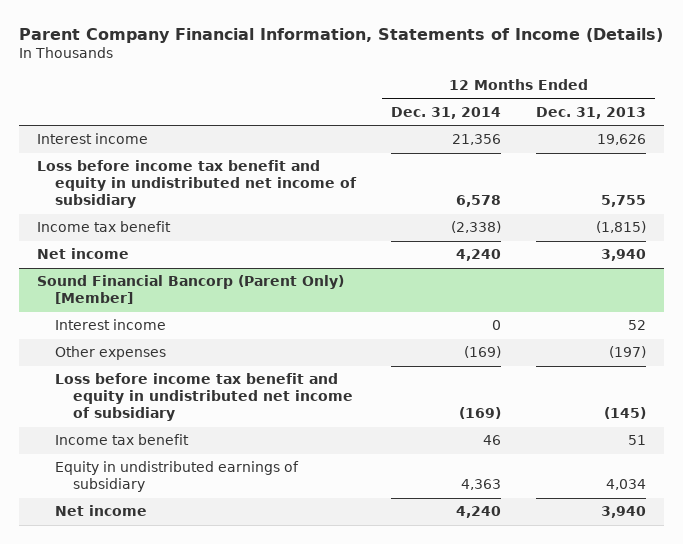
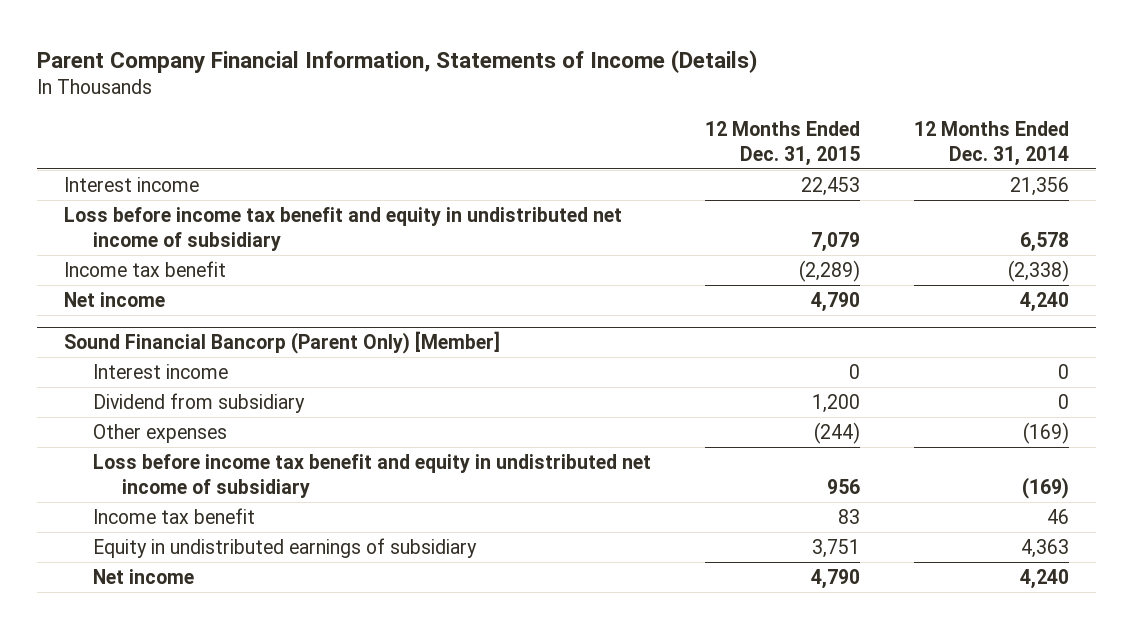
[536,106,647,119] Dec. 31, 2013 -> none
none -> [705,121,861,166] 12 Months Ended Dec. 31, 2015
none -> [93,392,306,413] Dividend from subsidiary

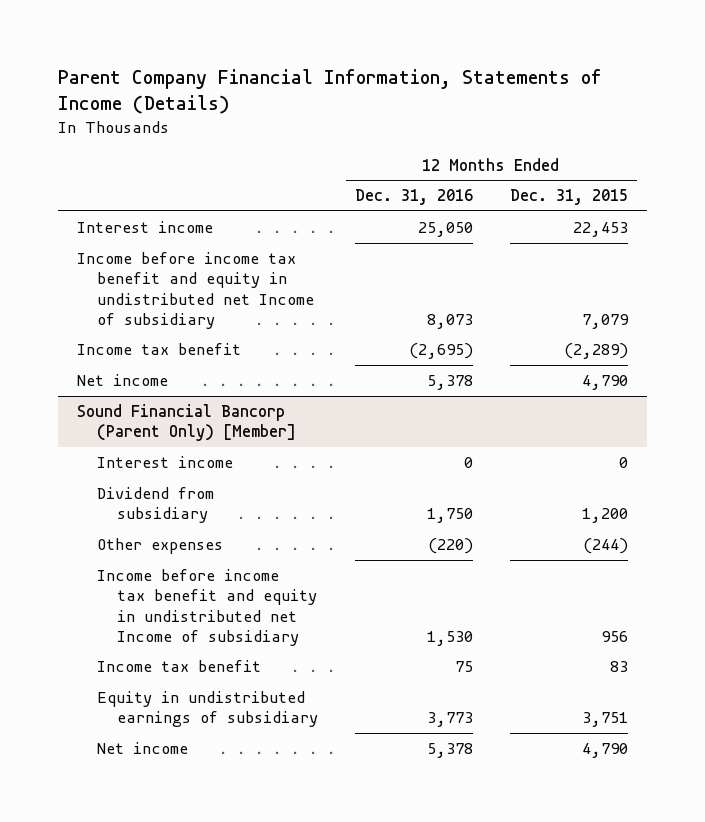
[914,121,1070,166] 12 Months Ended Dec. 31, 2014 -> none
none -> [354,189,473,206] Dec. 31, 2016
[64,206,623,251] Loss before income tax benefit and equity in undistributed net income of subsidiary -> [76,252,314,330] Income before income tax benefit and equity in undistributed net Income of subsidiary
[93,453,652,498] Loss before income tax benefit and equity in undistributed net income of subsidiary -> [96,569,317,647] Income before income tax benefit and equity in undistributed net Income of subsidiary

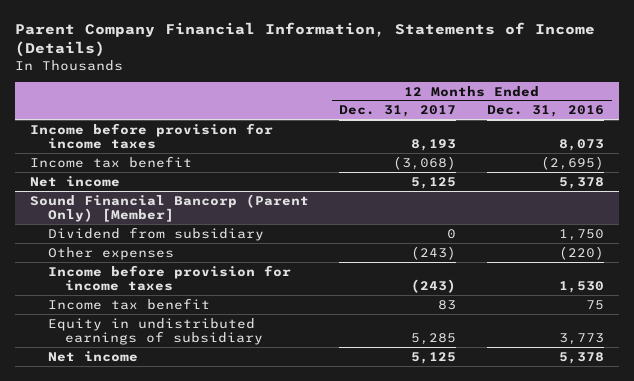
[510,189,629,206] Dec. 31, 2015 -> none
none -> [339,105,457,118] Dec. 31, 2017
[76,221,213,234] Interest income -> none
[76,252,314,330] Income before income tax benefit and equity in undistributed net Income of subsidiary -> [29,122,273,149] Income before provision for income taxes
[96,456,233,469] Interest income -> none
[96,569,317,647] Income before income tax benefit and equity in undistributed net Income of subsidiary -> [47,264,291,291] Income before provision for income taxes

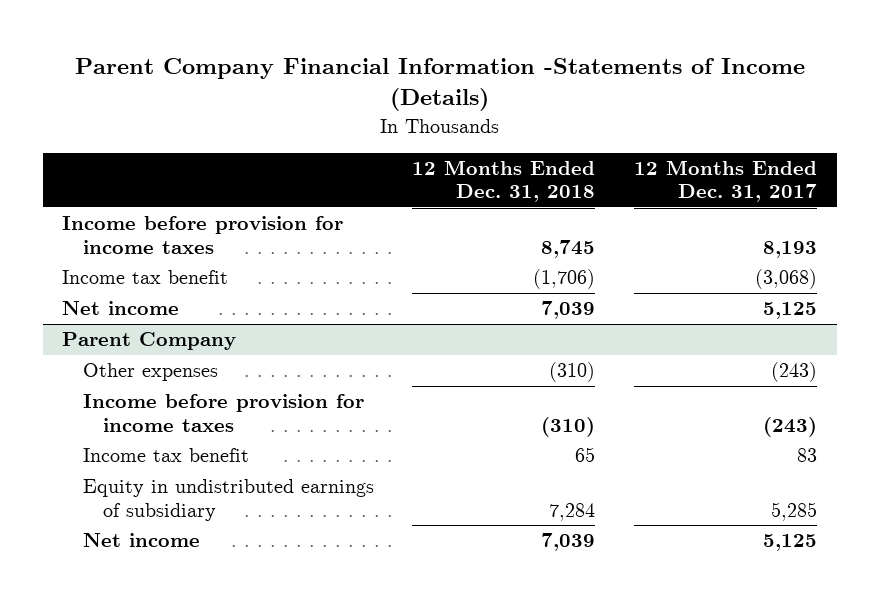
[14,21,595,58] Parent Company Financial Information, Statements of Income (Details) -> [74,58,805,112] Parent Company Financial Information -Statements of Income (Details)
[486,105,604,118] Dec. 31, 2016 -> none
none -> [412,160,596,203] 12 Months Ended Dec. 31, 2018
[29,193,309,222] Sound Financial Bancorp (Parent Only) [Member] -> none
[47,226,264,241] Dividend from subsidiary -> none
none -> [62,332,237,351] Parent Company

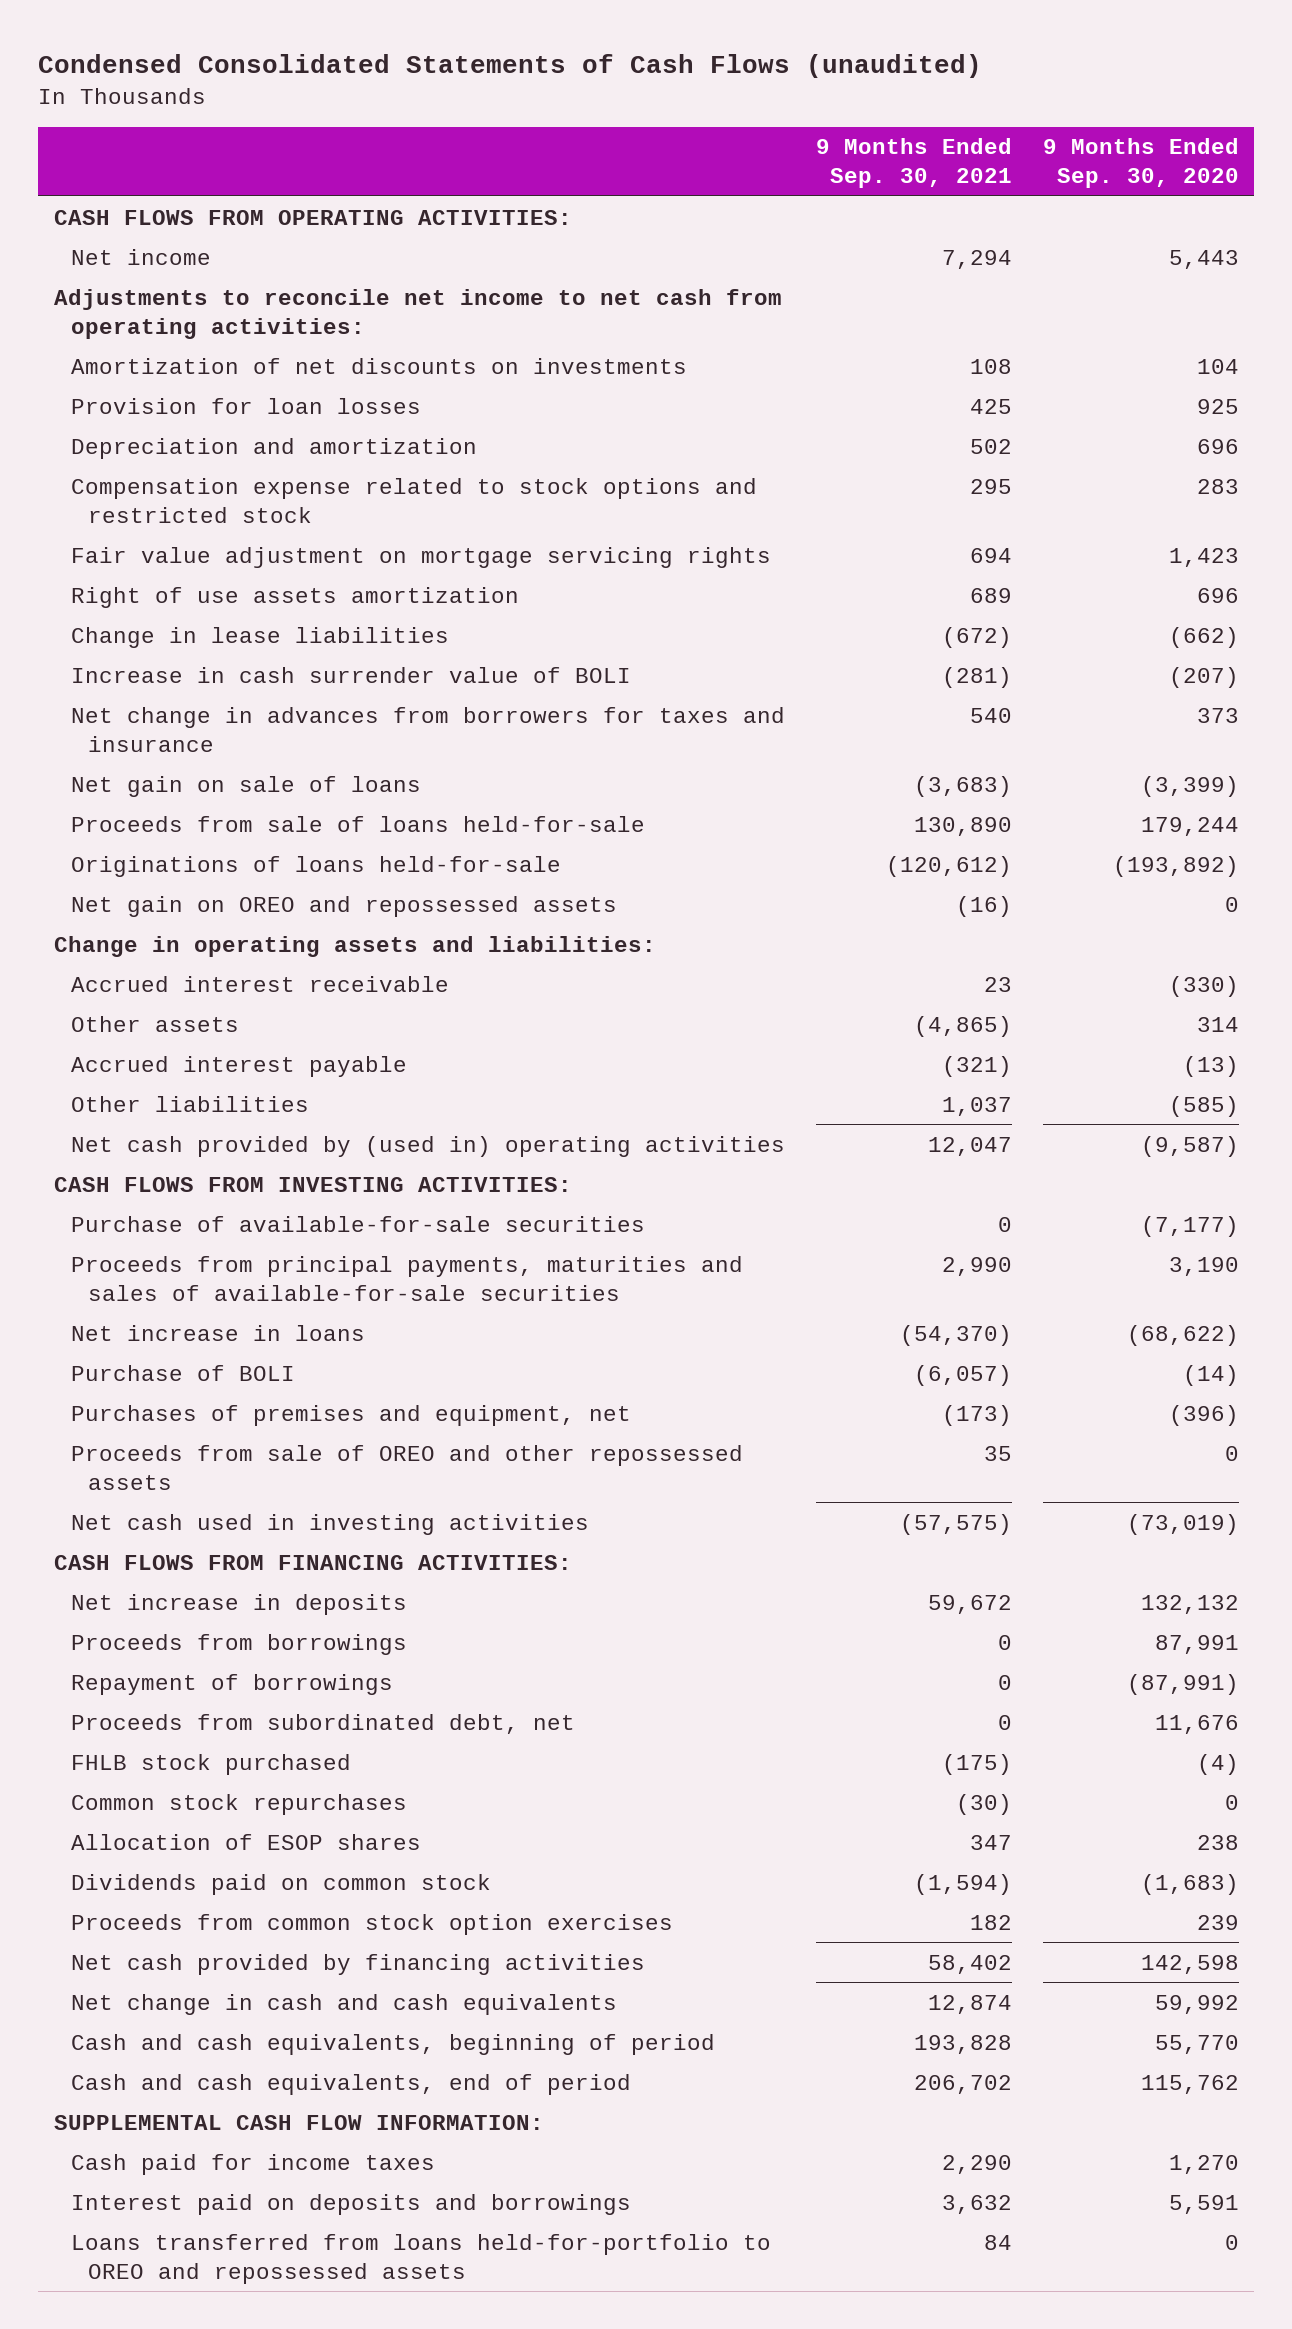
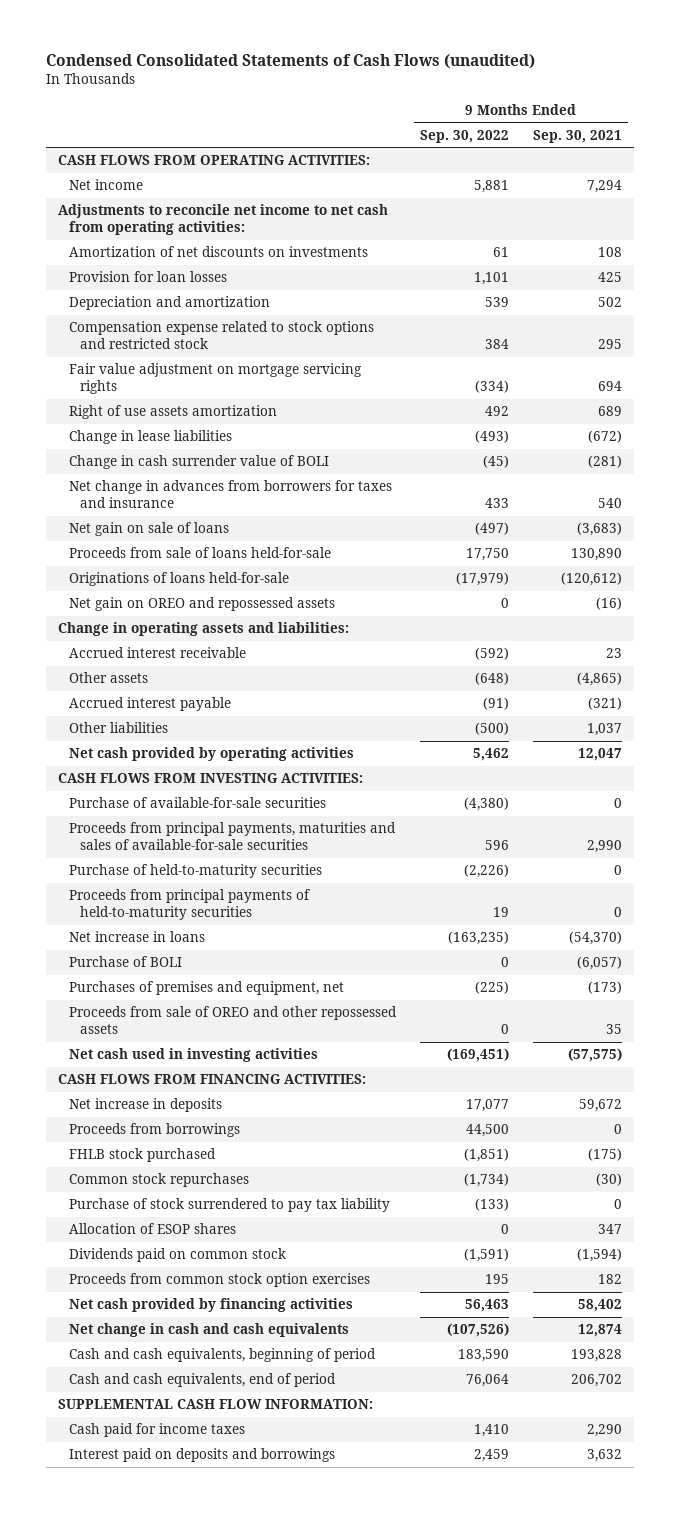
[1042,138,1239,189] 9 Months Ended Sep. 30, 2020 -> none
none -> [419,129,509,143] Sep. 30, 2022
[70,666,631,683] Increase in cash surrender value of BOLI -> [68,455,329,470] Change in cash surrender value of BOLI
[70,1135,785,1157] Net cash provided by (used in) operating activities -> [68,747,354,762] Net cash provided by operating activities
none -> [68,864,322,879] Purchase of held-to-maturity securities
none -> [68,889,310,921] Proceeds from principal payments of held-to-maturity securities
[70,1673,393,1695] Repayment of borrowings -> none
[70,1713,575,1734] Proceeds from subordinated debt, net -> none
none -> [68,1198,390,1213] Purchase of stock surrendered to pay tax liability
[70,2233,771,2284] Loans transferred from loans held-for-portfolio to OREO and repossessed assets -> none

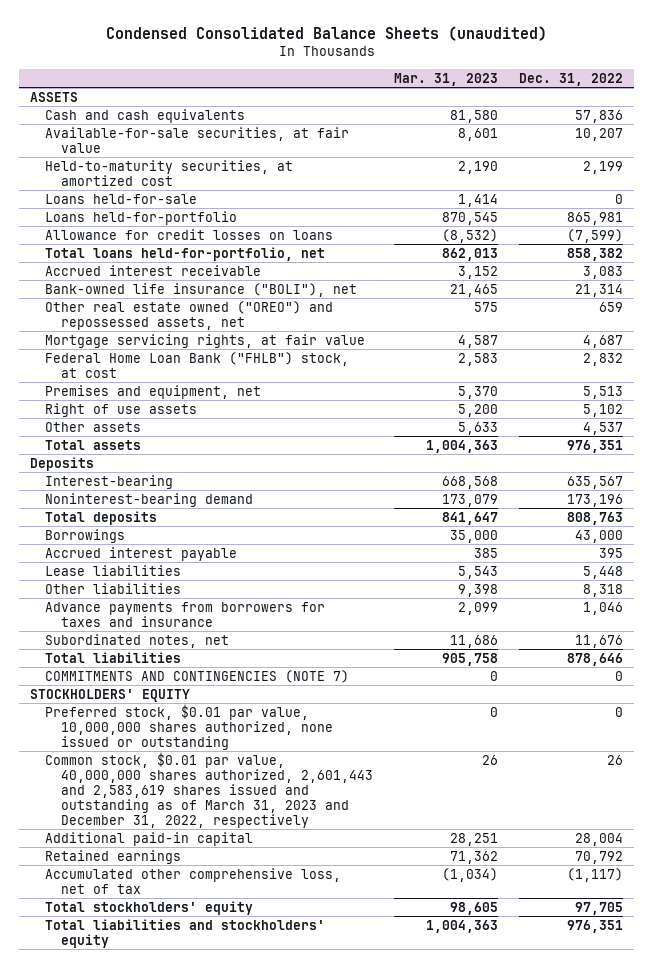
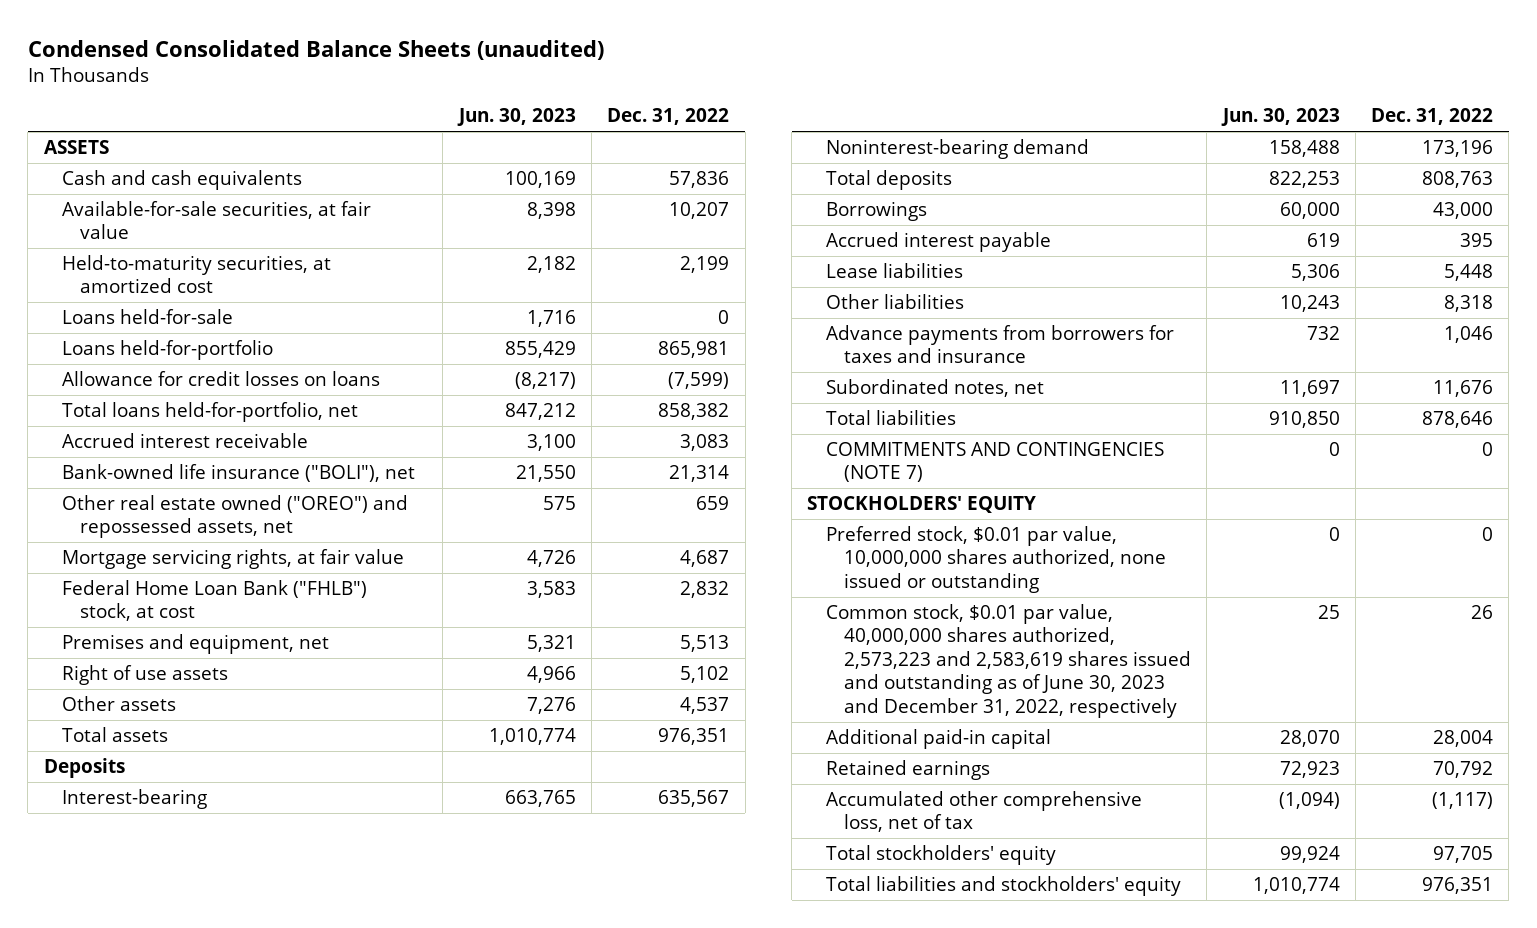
[394,72,499,86] Mar. 31, 2023 -> none
none -> [456,108,576,127] Jun. 30, 2023
[45,751,373,828] Common stock, $0.01 par value, 40,000,000 shares authorized, 2,601,443 and 2,583,619 shares issued and outstanding as of March 31, 2023 and December 31, 2022, respectively -> [825,603,1191,718] Common stock, $0.01 par value, 40,000,000 shares authorized, 2,573,223 and 2,583,619 shares issued and outstanding as of June 30, 2023 and December 31, 2022, respectively

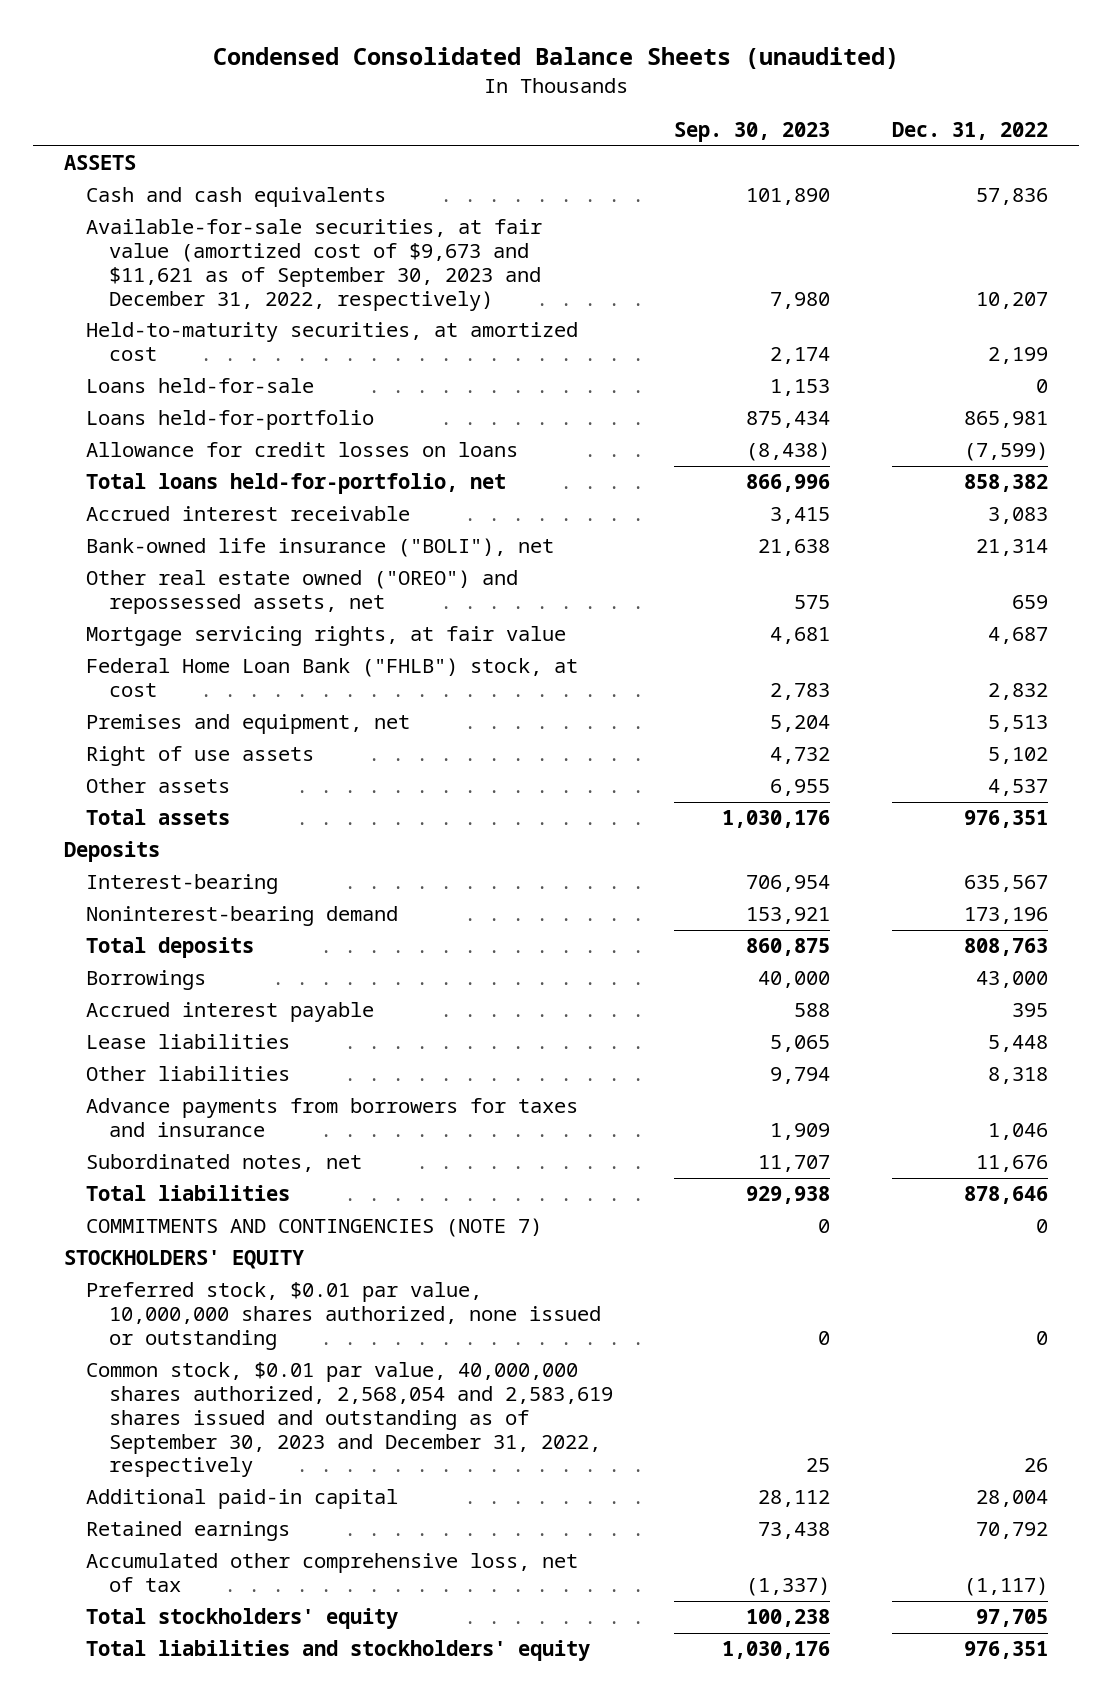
[456,108,576,127] Jun. 30, 2023 -> none
none -> [674,122,831,143] Sep. 30, 2023
[61,200,371,240] Available-for-sale securities, at fair value -> [86,219,543,311] Available-for-sale securities, at fair value (amortized cost of $9,673 and $11,621 as of September 30, 2023 and December 31, 2022, respectively)
[825,603,1191,718] Common stock, $0.01 par value, 40,000,000 shares authorized, 2,573,223 and 2,583,619 shares issued and outstanding as of June 30, 2023 and December 31, 2022, respectively -> [86,1362,613,1478] Common stock, $0.01 par value, 40,000,000 shares authorized, 2,568,054 and 2,583,619 shares issued and outstanding as of September 30, 2023 and December 31, 2022, respectively

